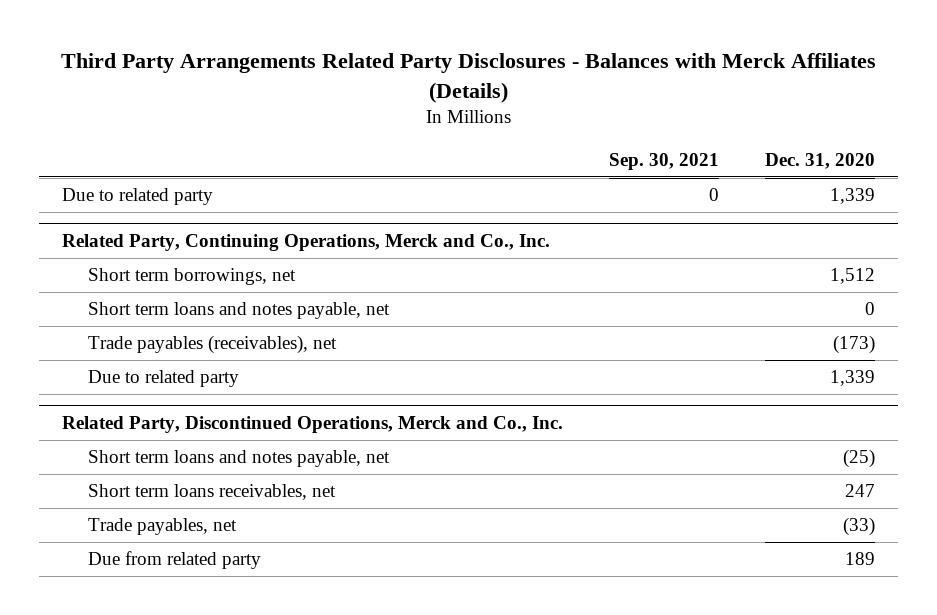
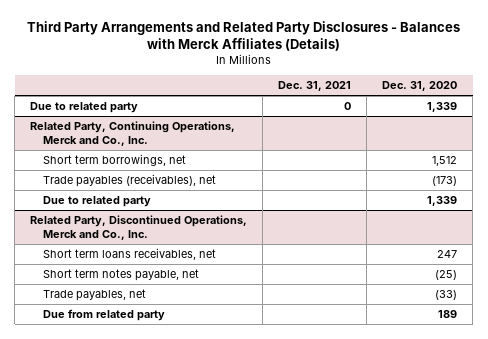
[60,53,876,103] Third Party Arrangements Related Party Disclosures - Balances with Merck Affiliates (Details) -> [26,21,460,52] Third Party Arrangements and Related Party Disclosures - Balances with Merck Affiliates (Details)
[609,152,720,170] Sep. 30, 2021 -> none
none -> [278,81,352,92] Dec. 31, 2021
[87,302,390,320] Short term loans and notes payable, net -> none
[87,450,390,468] Short term loans and notes payable, net -> none
none -> [42,268,199,281] Short term notes payable, net

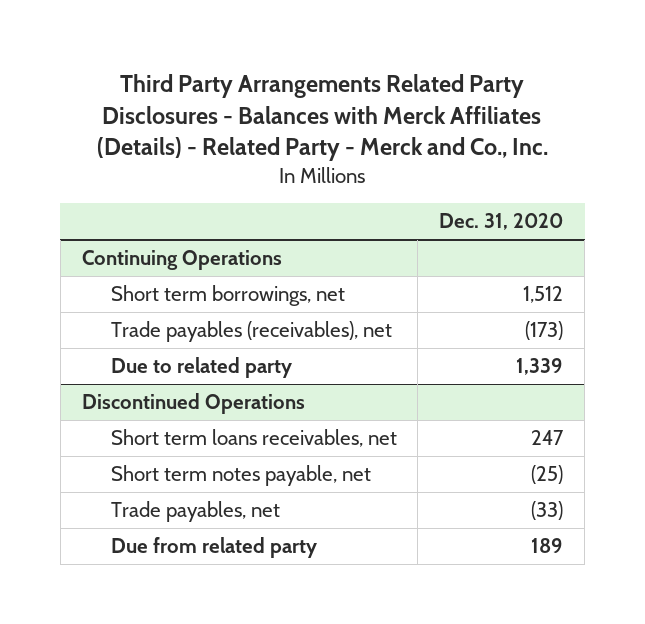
[26,21,460,52] Third Party Arrangements and Related Party Disclosures - Balances with Merck Affiliates (Details) -> [97,73,549,162] Third Party Arrangements Related Party Disclosures - Balances with Merck Affiliates (Details) - Related Party - Merck and Co., Inc.
[278,81,352,92] Dec. 31, 2021 -> none
[30,101,139,113] Due to related party -> none
[30,120,236,147] Related Party, Continuing Operations, Merck and Co., Inc. -> none
none -> [81,250,282,271] Continuing Operations
[30,214,248,241] Related Party, Discontinued Operations, Merck and Co., Inc. -> none
none -> [81,393,305,415] Discontinued Operations

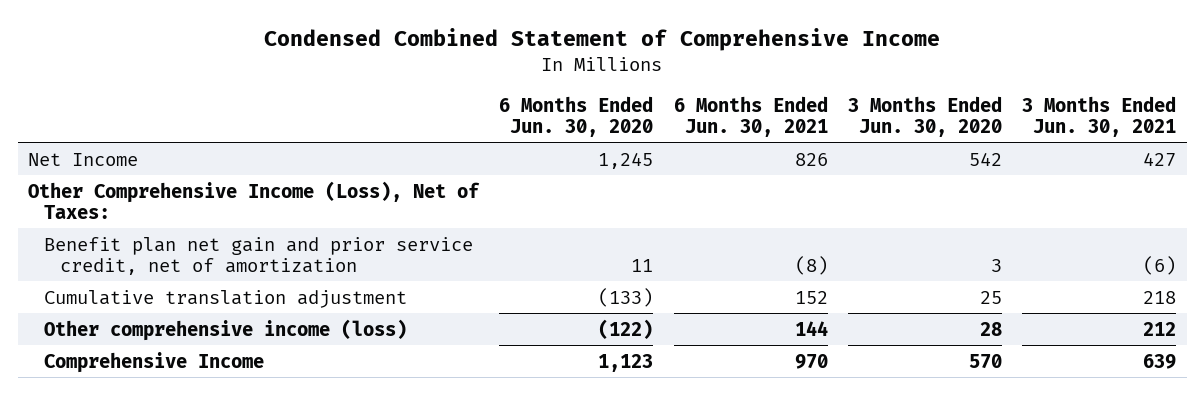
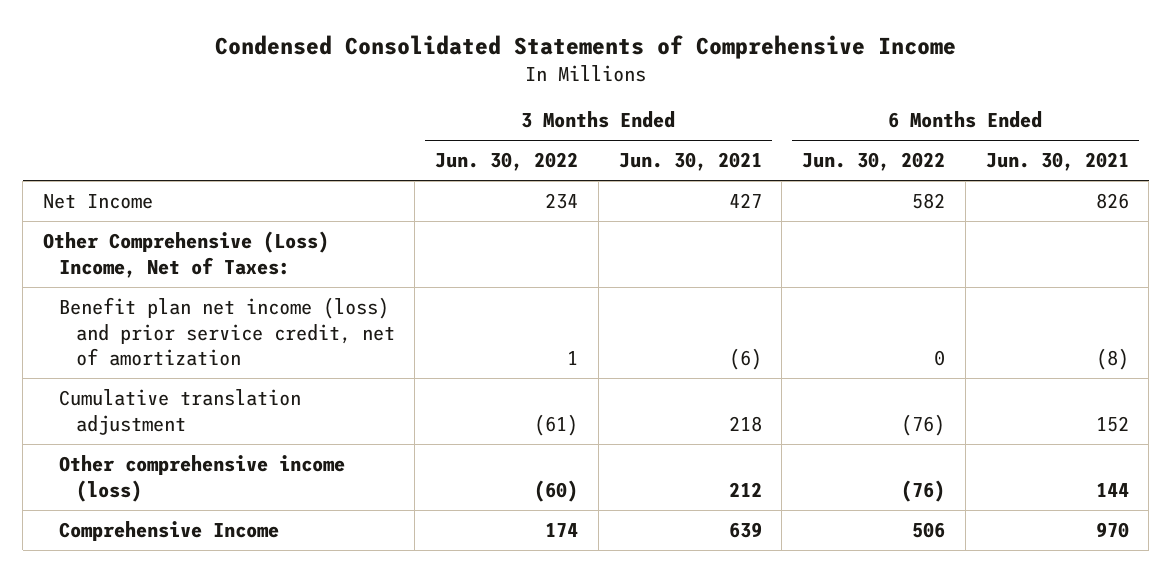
[264,28,941,52] Condensed Combined Statement of Comprehensive Income -> [214,34,956,59] Condensed Consolidated Statements of Comprehensive Income
[499,95,654,137] 6 Months Ended Jun. 30, 2020 -> none
[848,95,1003,137] 3 Months Ended Jun. 30, 2020 -> none
none -> [435,152,579,172] Jun. 30, 2022
none -> [802,152,946,172] Jun. 30, 2022
[27,180,480,219] Other Comprehensive Income (Loss), Net of Taxes: -> [43,230,330,278] Other Comprehensive (Loss) Income, Net of Taxes:
[43,236,473,275] Benefit plan net gain and prior service credit, net of amortization -> [59,296,395,367] Benefit plan net income (loss) and prior service credit, net of amortization

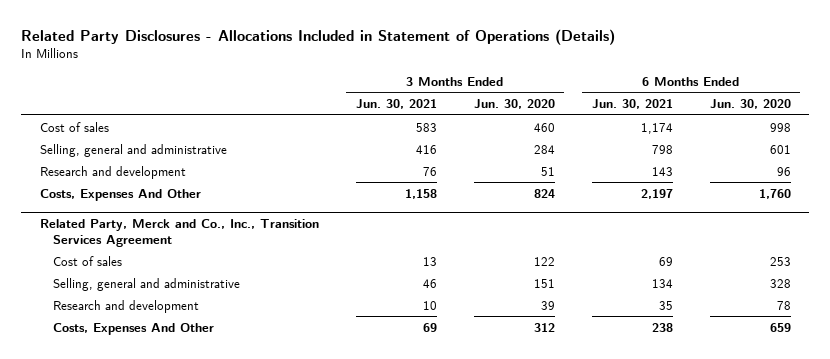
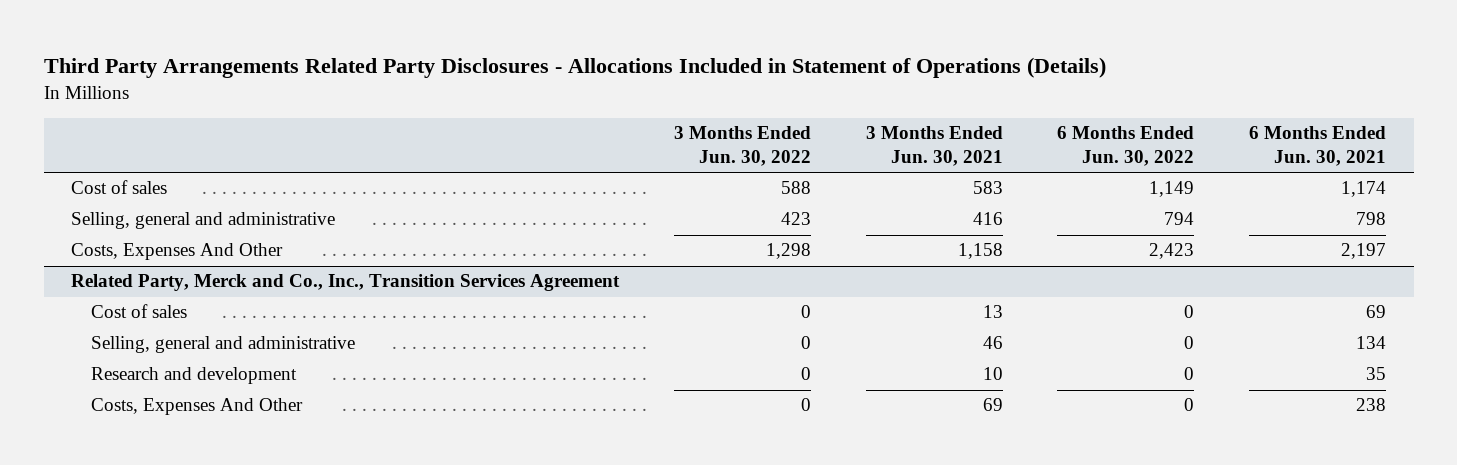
[20,28,615,45] Related Party Disclosures - Allocations Included in Statement of Operations (Details) -> [43,57,1106,79] Third Party Arrangements Related Party Disclosures - Allocations Included in Statement of Operations (Details)
[473,99,555,110] Jun. 30, 2020 -> none
[709,99,791,110] Jun. 30, 2020 -> none
none -> [673,126,811,167] 3 Months Ended Jun. 30, 2022
none -> [1057,126,1195,167] 6 Months Ended Jun. 30, 2022
[39,165,186,179] Research and development -> none

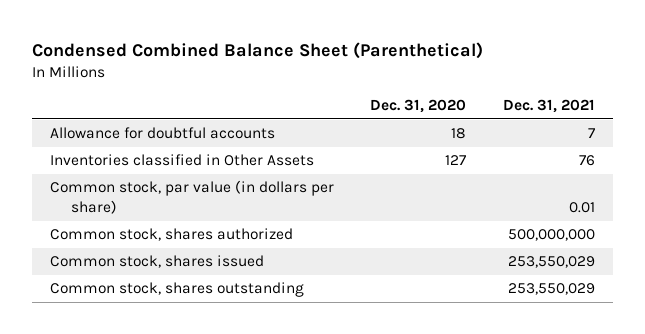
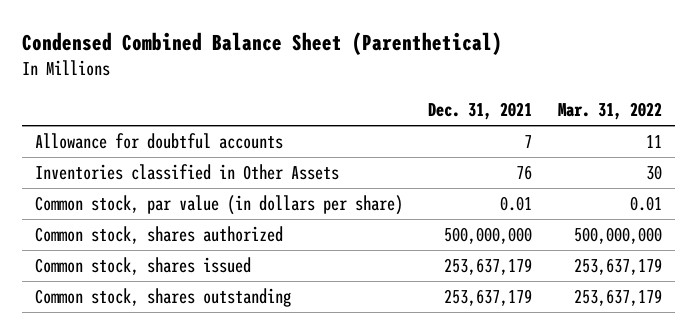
[370,99,467,114] Dec. 31, 2020 -> none
none -> [558,101,663,120] Mar. 31, 2022
[507,256,595,269] 253,550,029 -> [444,258,533,276] 253,637,179
[507,283,595,296] 253,550,029 -> [444,289,533,307] 253,637,179

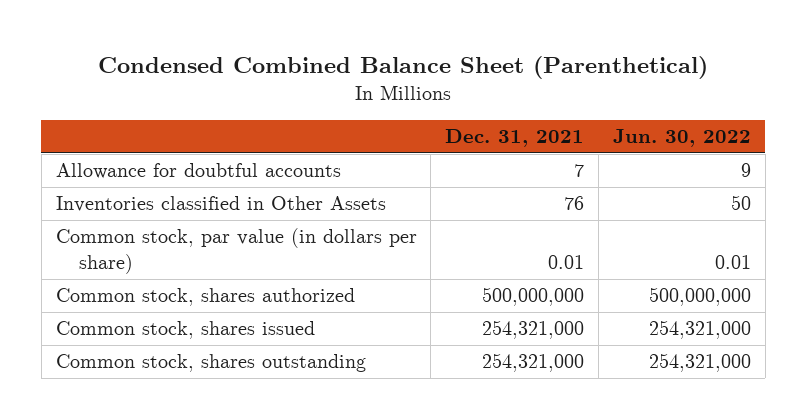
[558,101,663,120] Mar. 31, 2022 -> none
none -> [612,129,751,148] Jun. 30, 2022
[444,258,533,276] 253,637,179 -> [482,320,585,340] 254,321,000
[444,289,533,307] 253,637,179 -> [482,353,585,373] 254,321,000

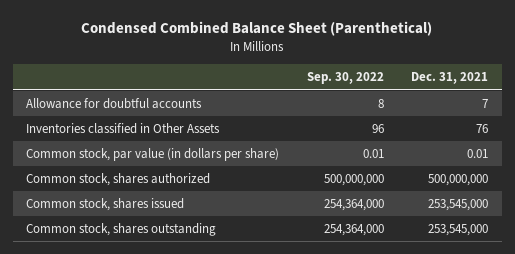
[612,129,751,148] Jun. 30, 2022 -> none
none -> [306,72,384,85] Sep. 30, 2022
[482,320,585,340] 254,321,000 -> [428,199,489,212] 253,545,000
[482,353,585,373] 254,321,000 -> [428,224,489,237] 253,545,000

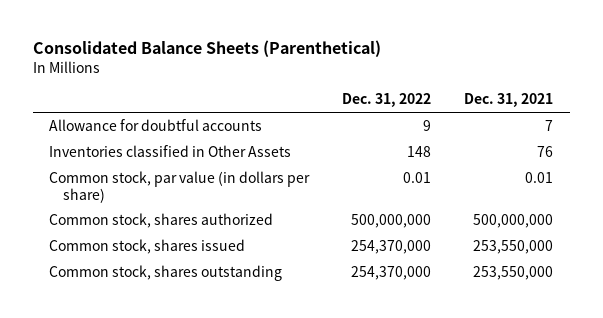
[81,21,433,37] Condensed Combined Balance Sheet (Parenthetical) -> [32,40,381,58] Consolidated Balance Sheets (Parenthetical)
[306,72,384,85] Sep. 30, 2022 -> none
none -> [342,93,432,108] Dec. 31, 2022
[428,199,489,212] 253,545,000 -> [473,239,554,254] 253,550,000
[428,224,489,237] 253,545,000 -> [473,265,554,280] 253,550,000

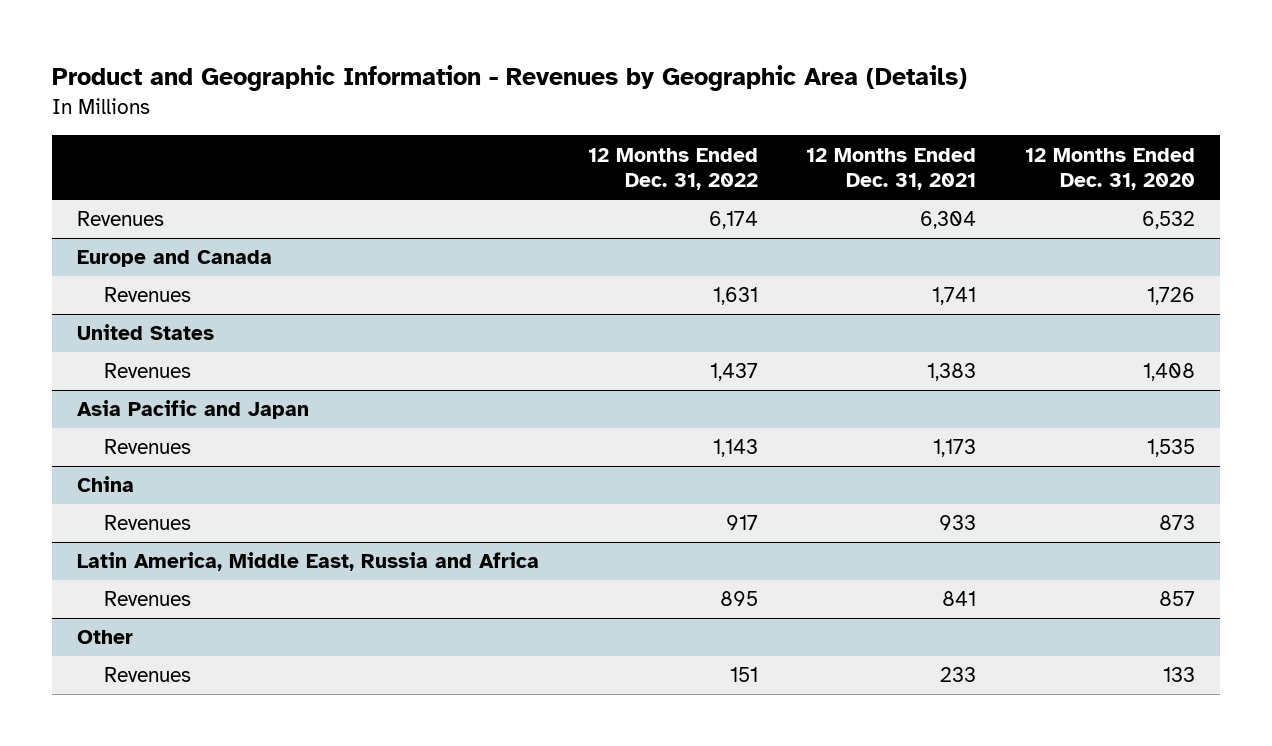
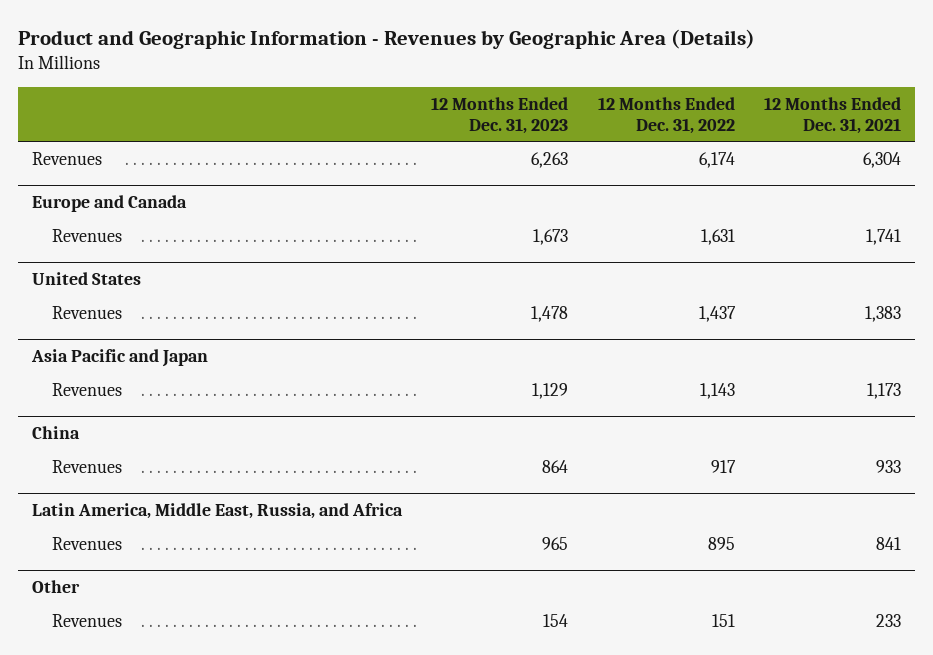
[1025,147,1196,191] 12 Months Ended Dec. 31, 2020 -> none
none -> [431,96,569,134] 12 Months Ended Dec. 31, 2023
[76,552,539,572] Latin America, Middle East, Russia and Africa -> [32,503,404,520] Latin America, Middle East, Russia, and Africa

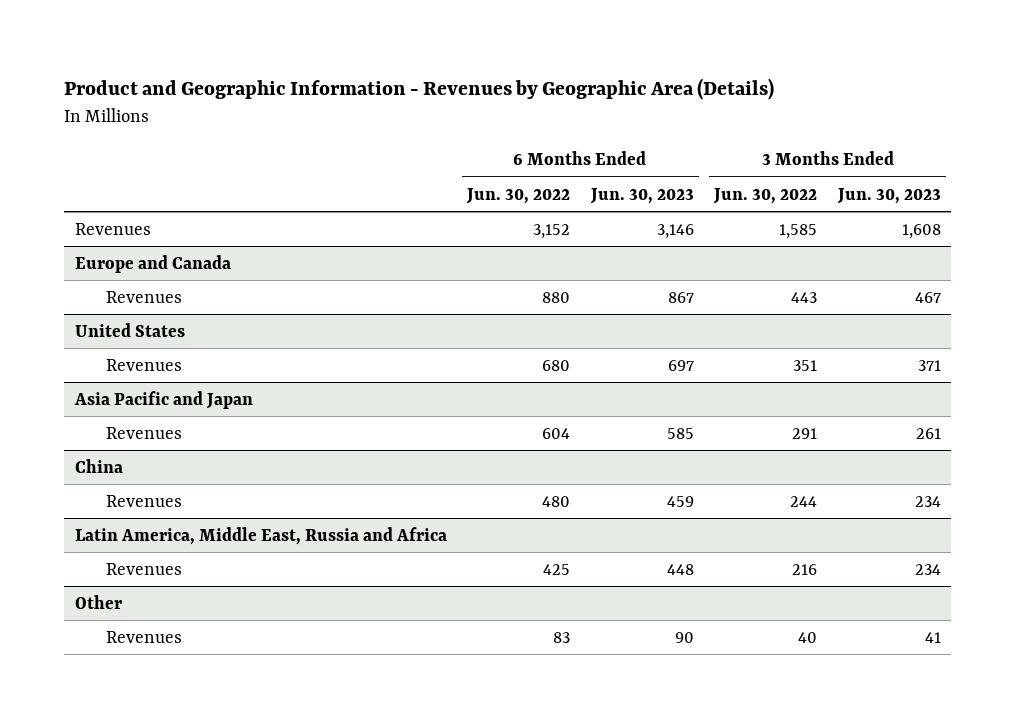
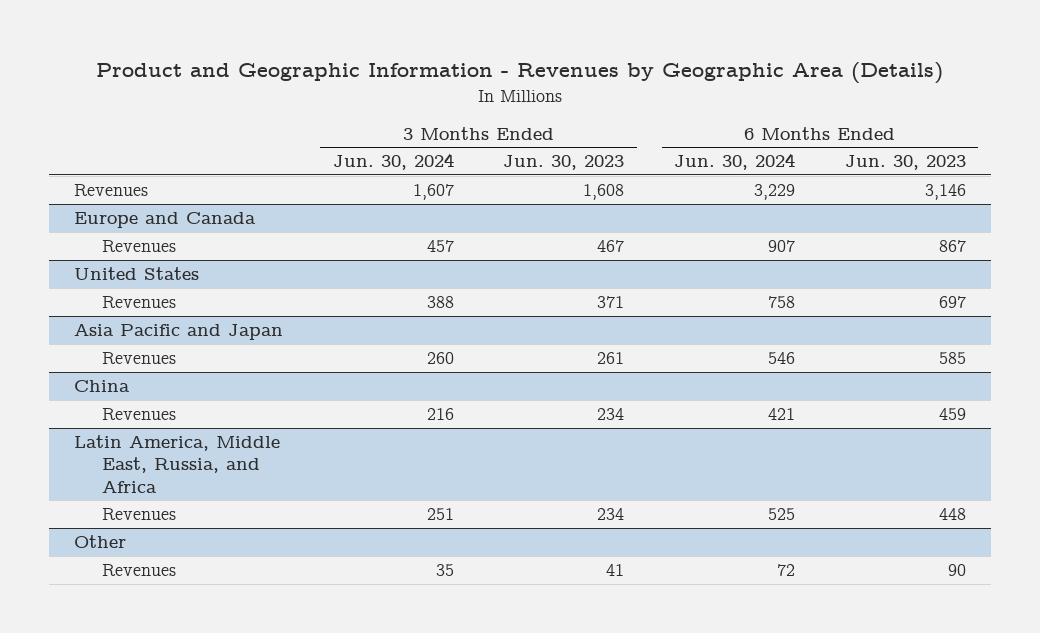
[466,187,571,204] Jun. 30, 2022 -> none
[713,187,818,204] Jun. 30, 2022 -> none
none -> [332,153,454,171] Jun. 30, 2024
none -> [674,153,796,171] Jun. 30, 2024
[74,526,447,545] Latin America, Middle East, Russia and Africa -> [73,435,280,493] Latin America, Middle East, Russia, and Africa

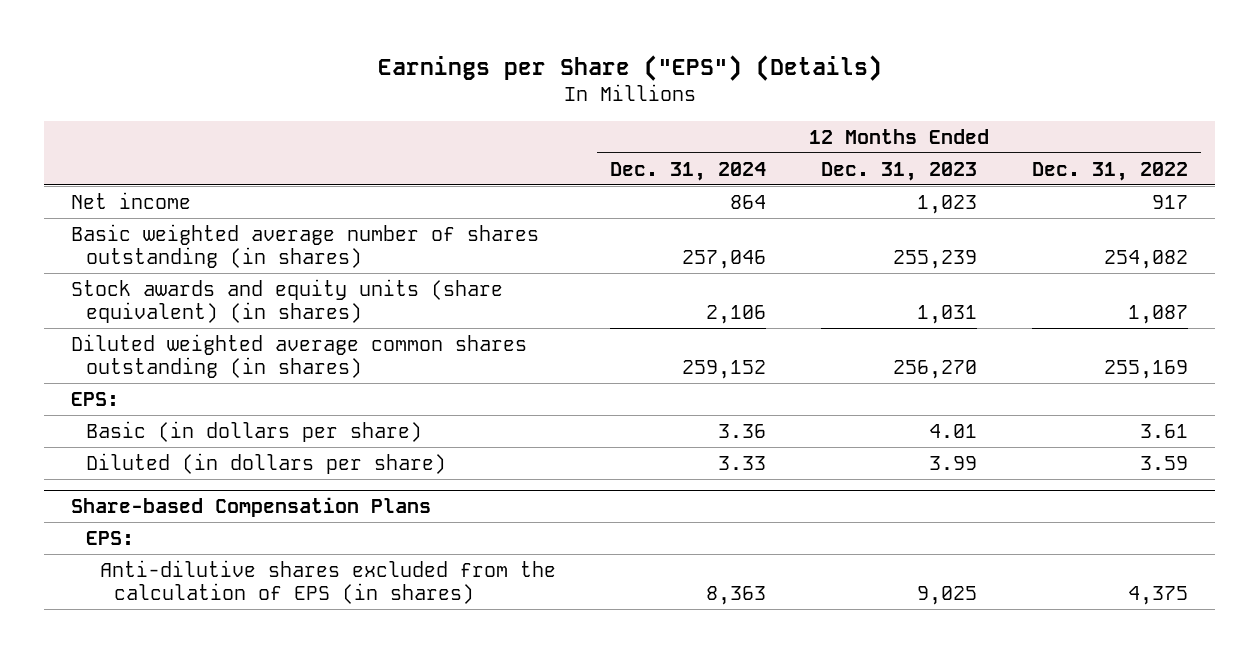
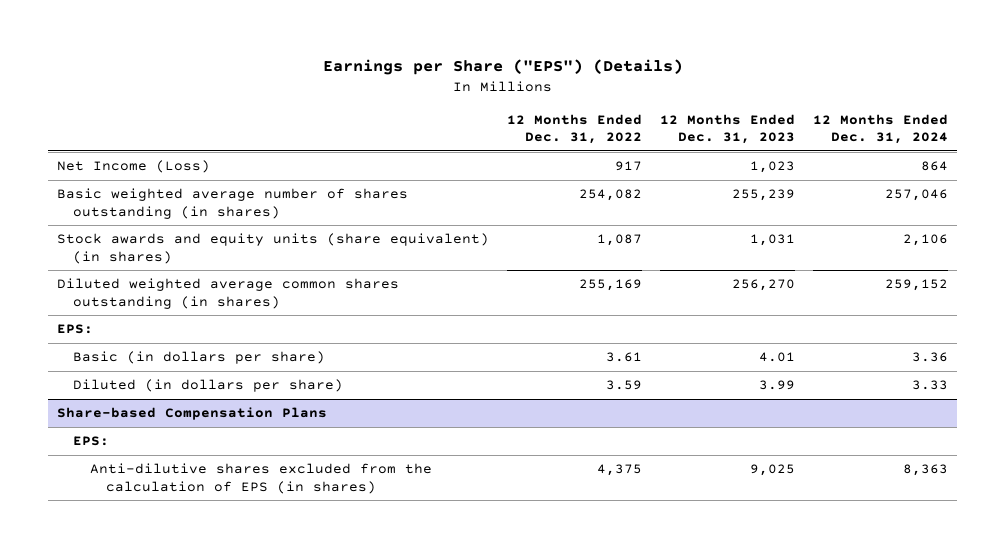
[71,191,192,209] Net income -> [57,160,211,174] Net Income (Loss)

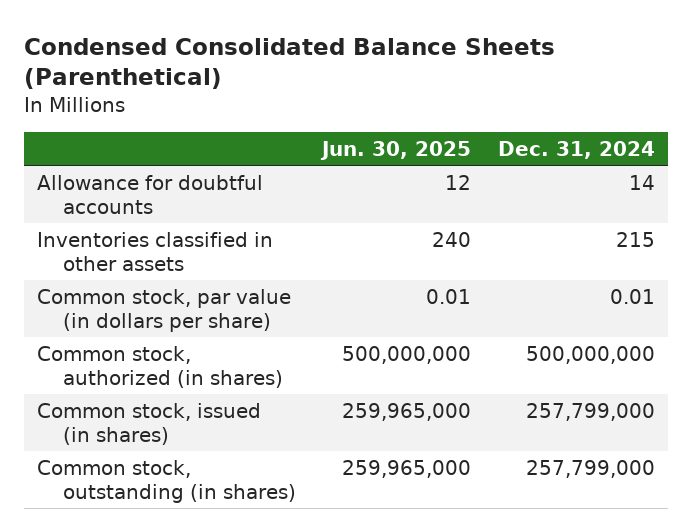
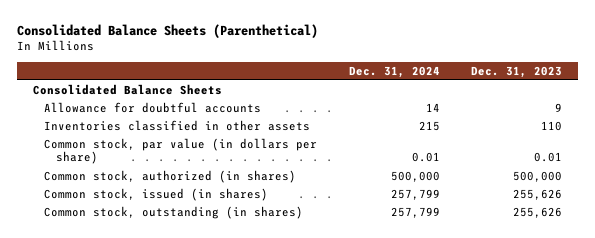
[24,37,556,90] Condensed Consolidated Balance Sheets (Parenthetical) -> [16,23,318,38] Consolidated Balance Sheets (Parenthetical)
[320,140,472,160] Jun. 30, 2025 -> none
none -> [471,65,563,78] Dec. 31, 2023
none -> [32,84,222,96] Consolidated Balance Sheets
[525,345,655,364] 500,000,000 -> [390,171,440,183] 500,000
[525,402,655,421] 257,799,000 -> [390,189,440,201] 257,799
[525,459,655,478] 257,799,000 -> [390,207,440,219] 257,799

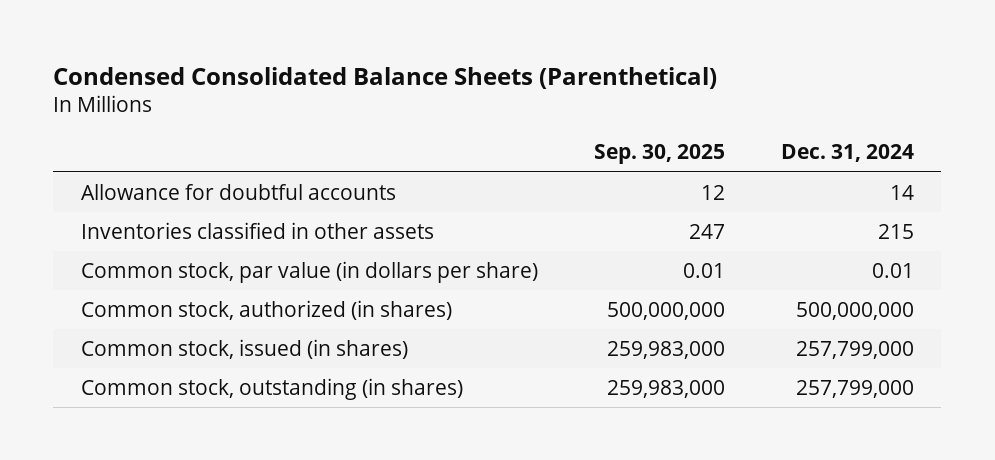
[16,23,318,38] Consolidated Balance Sheets (Parenthetical) -> [53,66,718,89] Condensed Consolidated Balance Sheets (Parenthetical)
[471,65,563,78] Dec. 31, 2023 -> none
none -> [593,144,725,165] Sep. 30, 2025
[32,84,222,96] Consolidated Balance Sheets -> none
[390,171,440,183] 500,000 -> [795,301,914,320] 500,000,000
[390,189,440,201] 257,799 -> [795,340,914,359] 257,799,000
[390,207,440,219] 257,799 -> [795,379,914,398] 257,799,000

